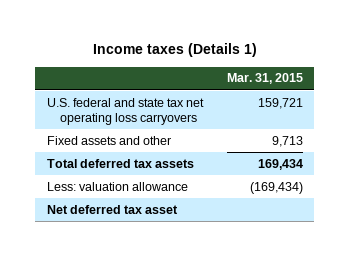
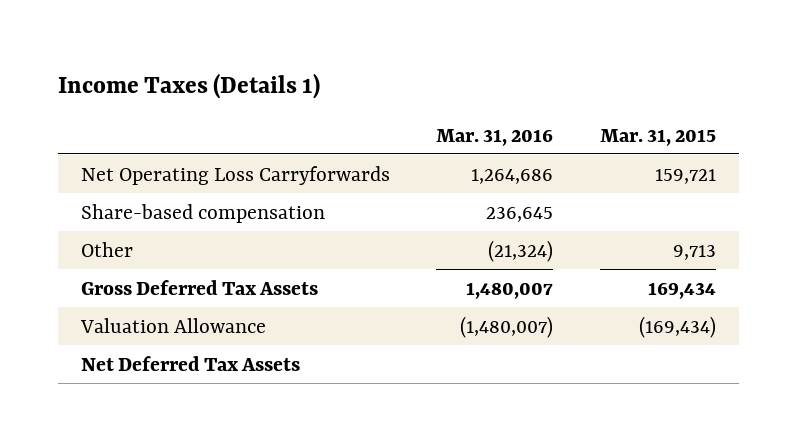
[92,43,257,58] Income taxes (Details 1) -> [57,73,320,100] Income Taxes (Details 1)
none -> [436,128,554,146] Mar. 31, 2016
[46,97,204,126] U.S. federal and state tax net operating loss carryovers -> [80,165,390,185] Net Operating Loss Carryforwards
none -> [80,203,325,223] Share-based compensation
[46,135,171,145] Fixed assets and other -> [80,241,133,257] Other
[46,158,194,168] Total deferred tax assets -> [80,279,318,295] Gross Deferred Tax Assets
[46,181,188,191] Less: valuation allowance -> [79,317,266,333] Valuation Allowance
[46,204,178,214] Net deferred tax asset -> [80,355,300,371] Net Deferred Tax Assets

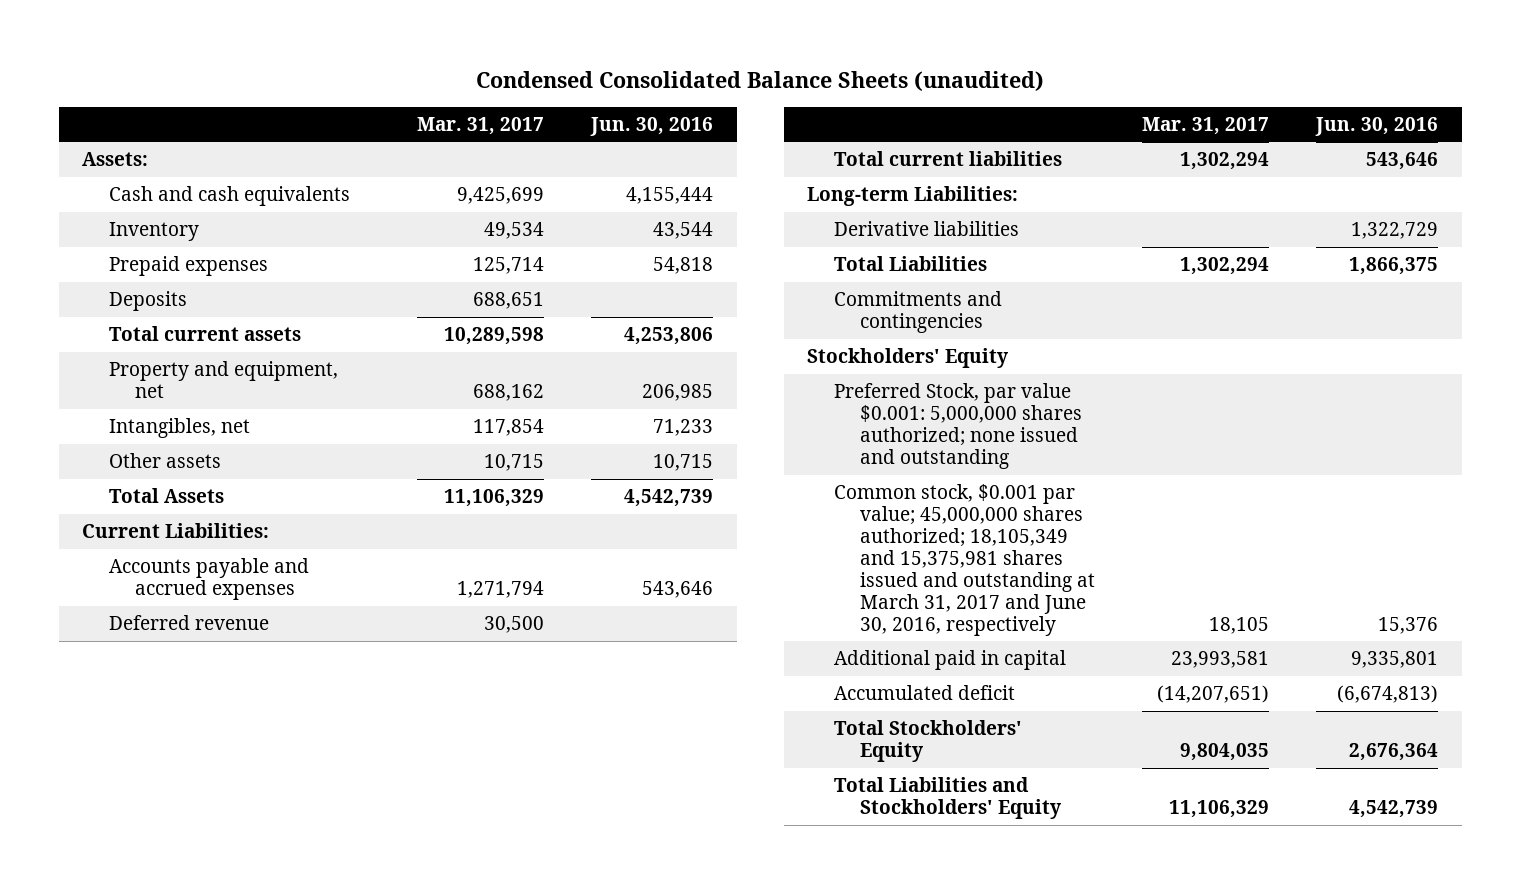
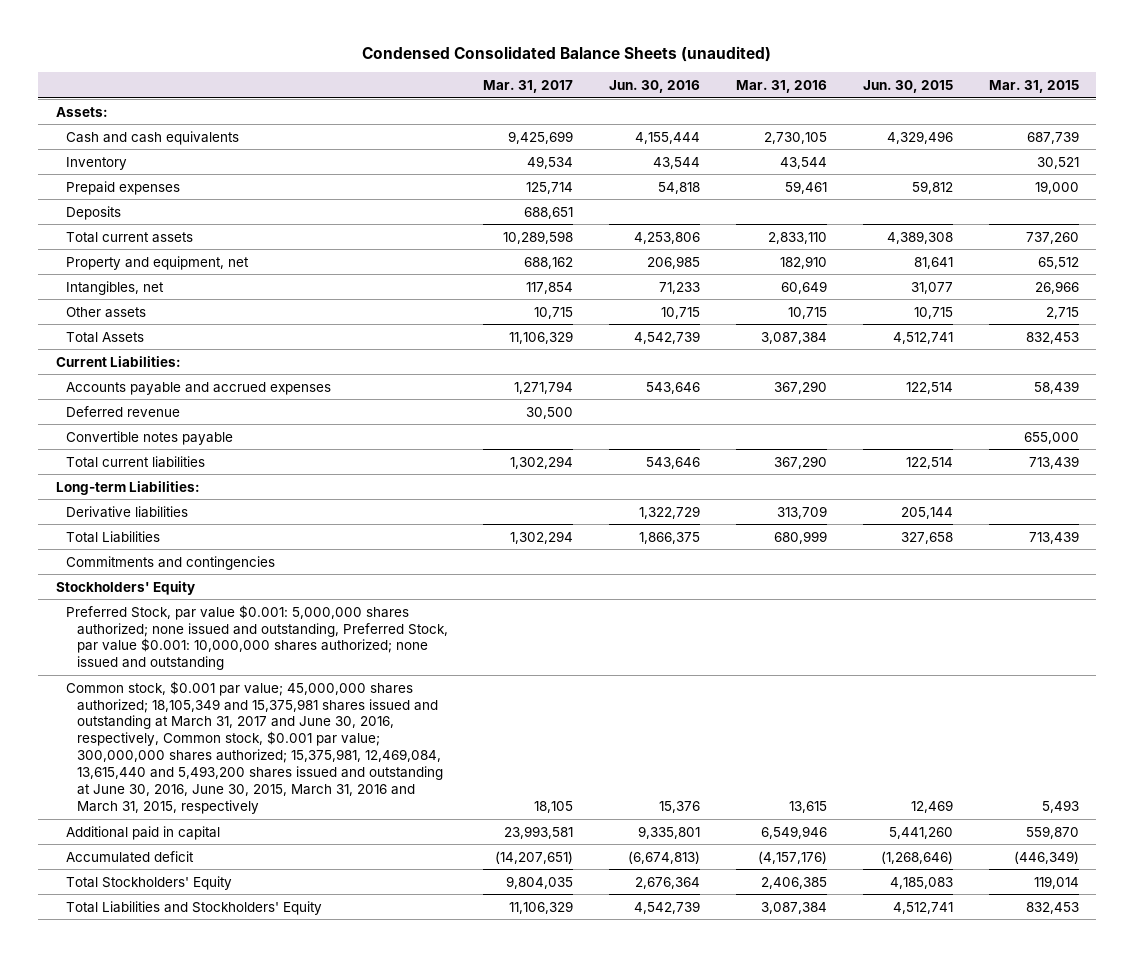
none -> [735,80,827,94] Mar. 31, 2016
none -> [862,80,953,94] Jun. 30, 2015
none -> [988,80,1079,94] Mar. 31, 2015
none -> [66,430,234,445] Convertible notes payable
[833,383,1082,469] Preferred Stock, par value $0.001: 5,000,000 shares authorized; none issued and outstanding -> [66,604,448,671] Preferred Stock, par value $0.001: 5,000,000 shares authorized; none issued and outstanding, Preferred Stock, par value $0.001: 10,000,000 shares authorized; none issued and outstanding
[833,484,1095,636] Common stock, $0.001 par value; 45,000,000 shares authorized; 18,105,349 and 15,375,981 shares issued and outstanding at March 31, 2017 and June 30, 2016, respectively -> [66,680,443,814] Common stock, $0.001 par value; 45,000,000 shares authorized; 18,105,349 and 15,375,981 shares issued and outstanding at March 31, 2017 and June 30, 2016, respectively, Common stock, $0.001 par value; 300,000,000 shares authorized; 15,375,981, 12,469,084, 13,615,440 and 5,493,200 shares issued and outstanding at June 30, 2016, June 30, 2015, March 31, 2016 and March 31, 2015, respectively

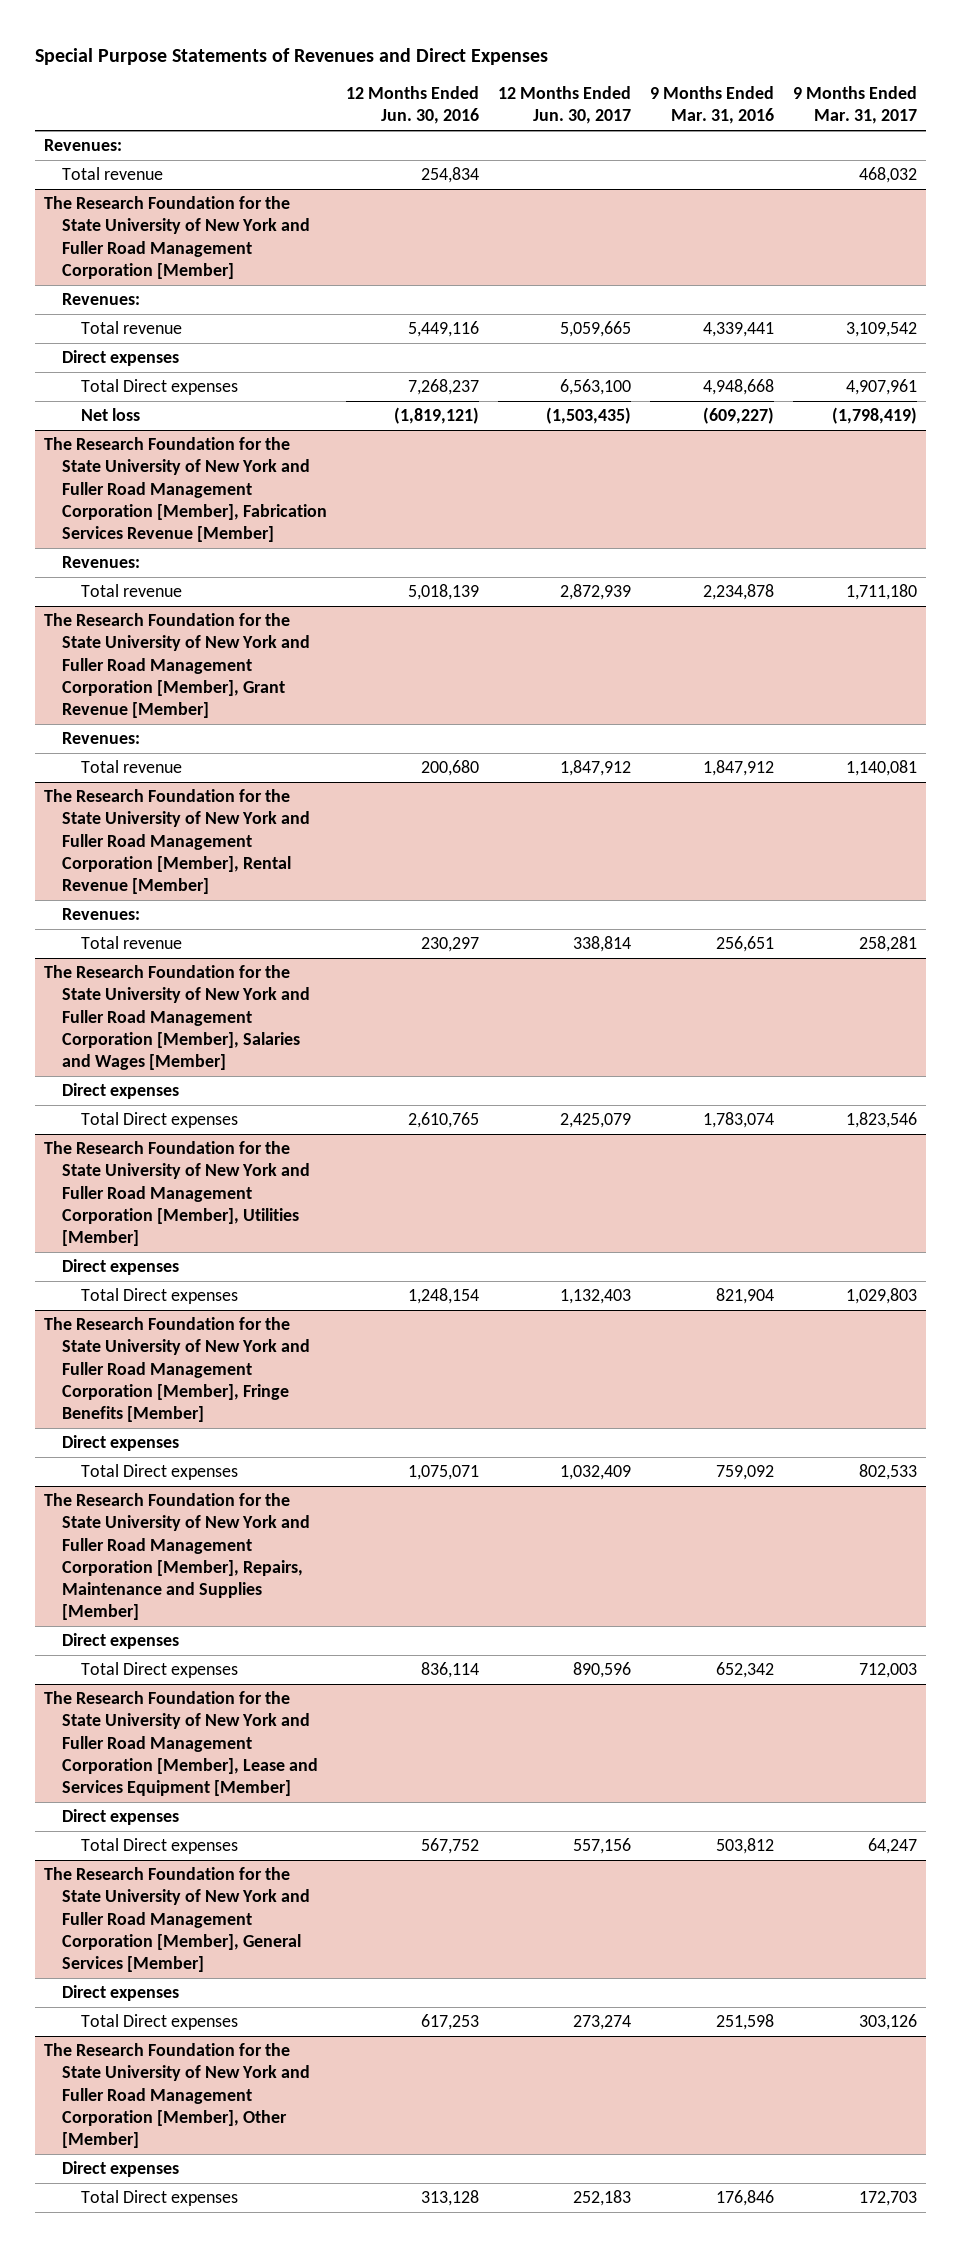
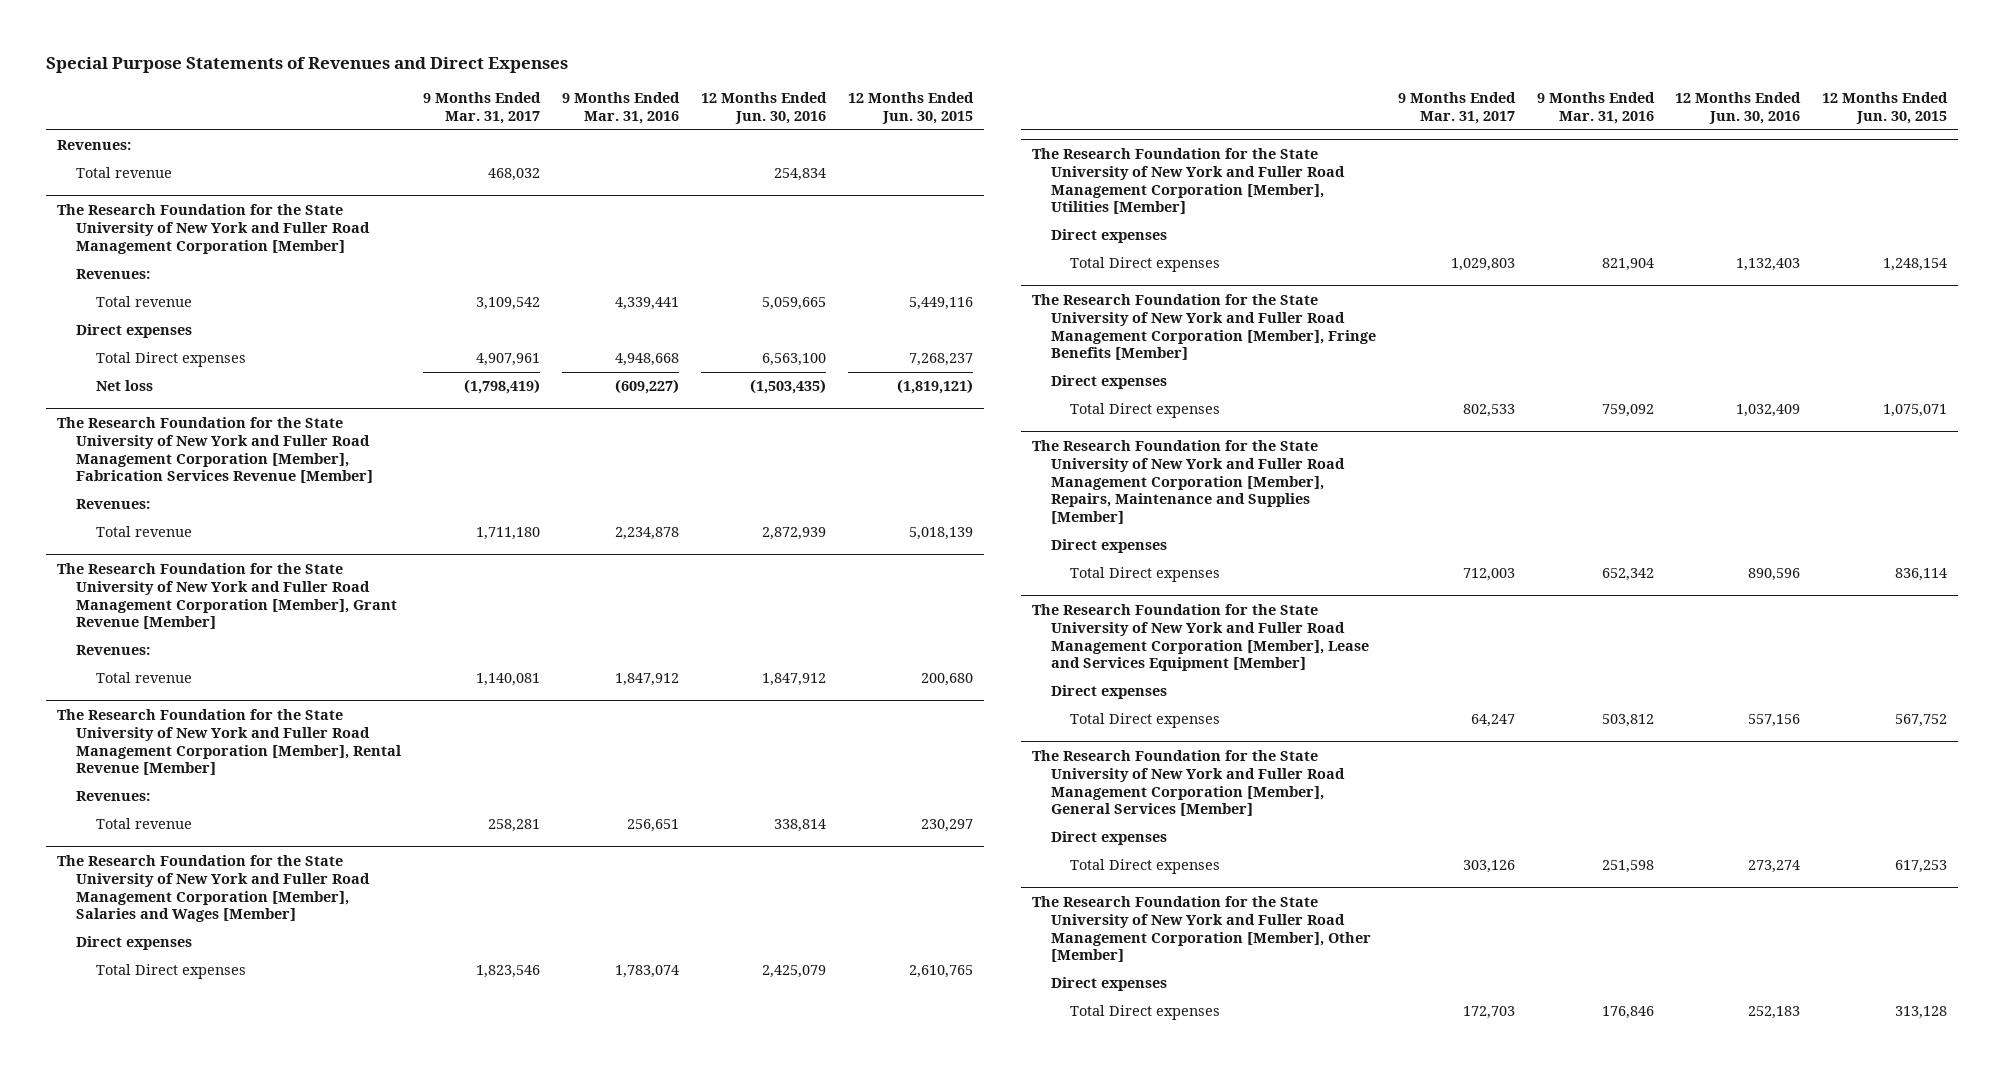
[498,86,632,125] 12 Months Ended Jun. 30, 2017 -> none
none -> [847,92,974,124] 12 Months Ended Jun. 30, 2015
[408,321,480,338] 5,449,116 -> [761,297,826,311] 5,059,665
[408,379,480,396] 7,268,237 -> [761,353,826,367] 6,563,100
[394,407,480,425] (1,819,121) -> [749,379,826,395] (1,503,435)
[408,584,480,601] 5,018,139 -> [761,527,826,541] 2,872,939
[421,760,480,777] 200,680 -> [761,673,826,687] 1,847,912
[421,937,480,953] 230,297 -> [773,819,826,833] 338,814
[408,1112,480,1129] 2,610,765 -> [761,965,826,979] 2,425,079
[408,1288,480,1305] 1,248,154 -> [1736,258,1801,272] 1,132,403
[408,1465,480,1481] 1,075,071 -> [1736,404,1801,418] 1,032,409
[421,1662,480,1679] 836,114 -> [1748,568,1801,582] 890,596
[421,1838,480,1855] 567,752 -> [1748,714,1801,728] 557,156
[421,2014,480,2031] 617,253 -> [1748,860,1801,874] 273,274
[421,2190,480,2207] 313,128 -> [1748,1006,1801,1020] 252,183

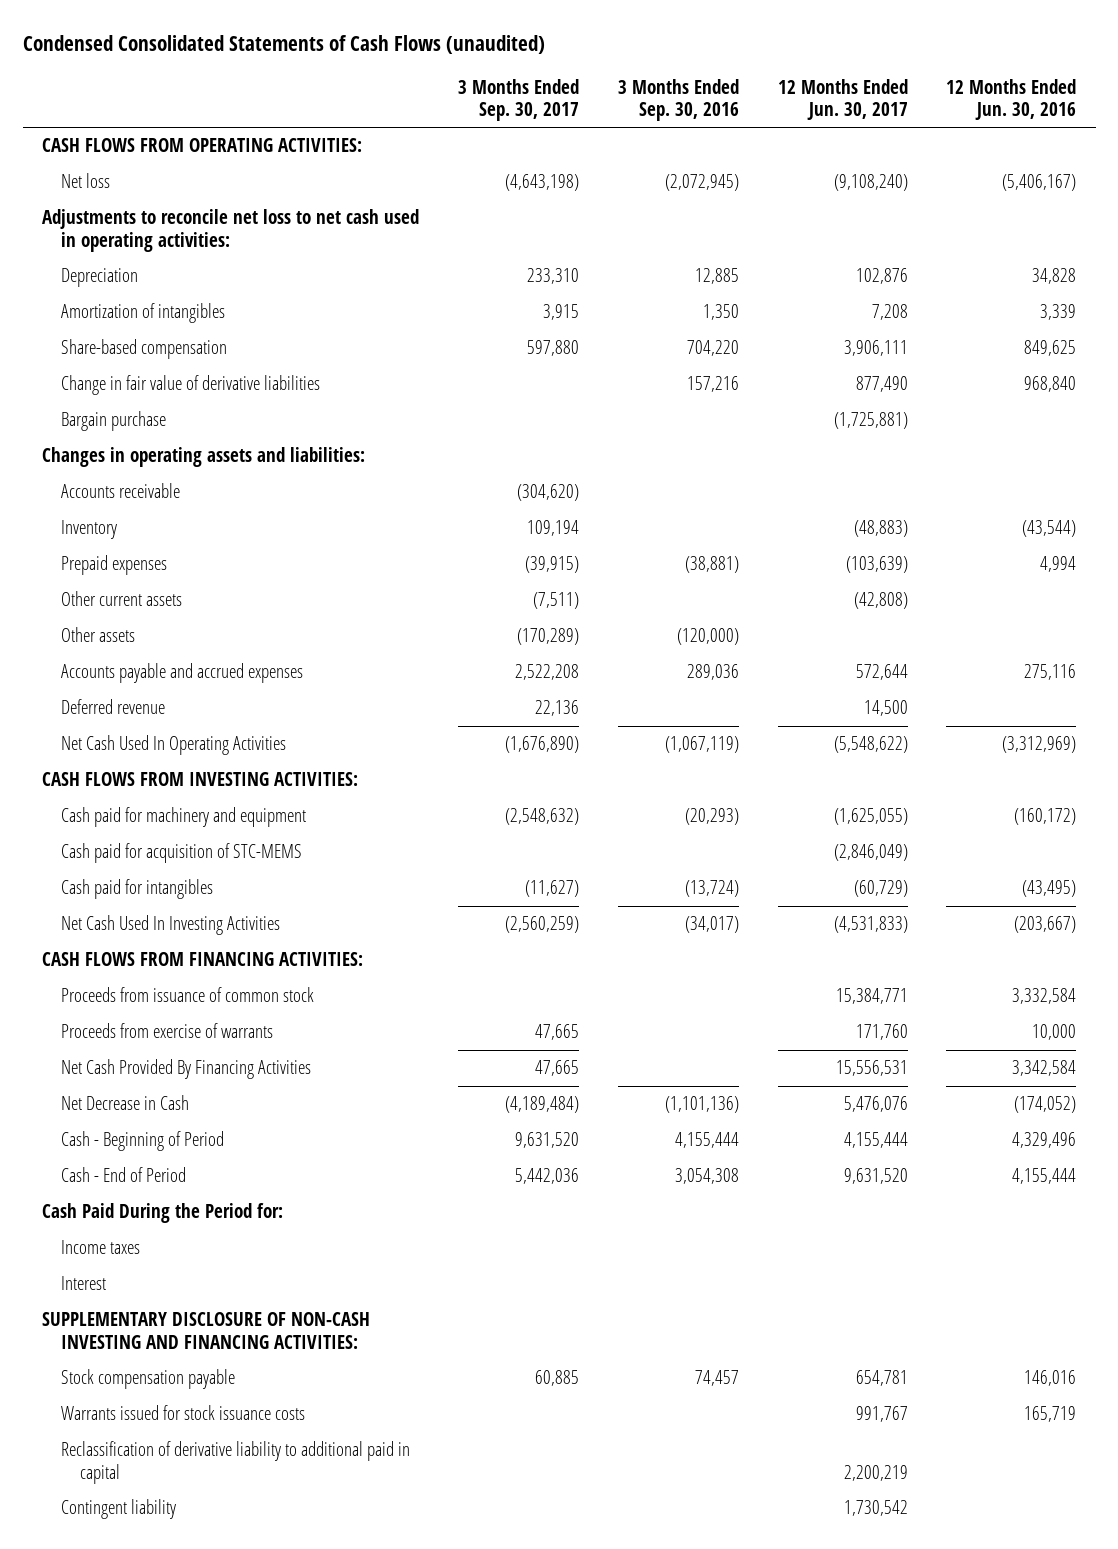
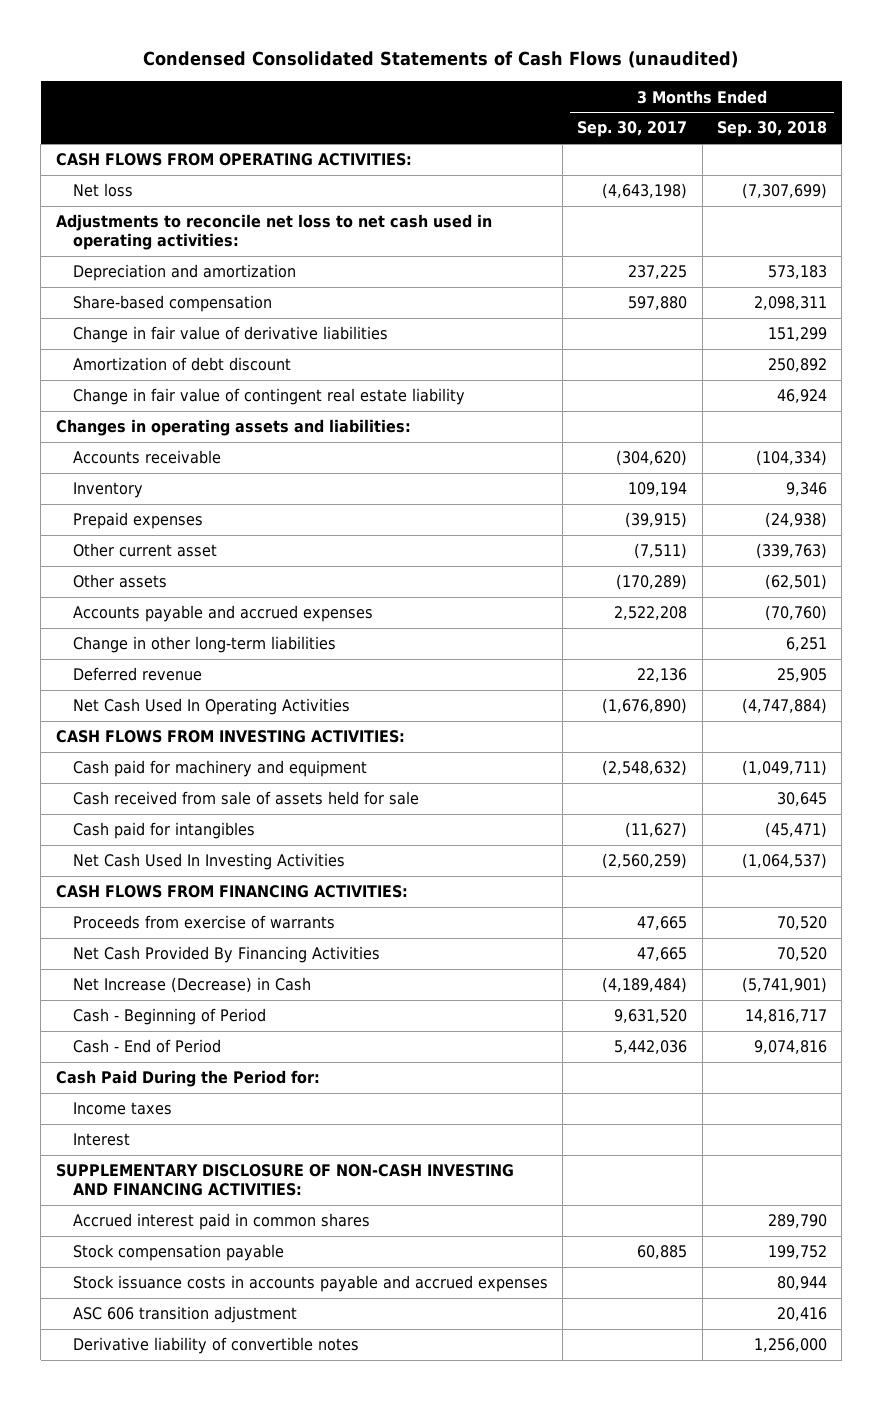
[617,78,739,121] 3 Months Ended Sep. 30, 2016 -> none
[777,78,908,120] 12 Months Ended Jun. 30, 2017 -> none
[946,78,1077,120] 12 Months Ended Jun. 30, 2016 -> none
none -> [717,121,828,138] Sep. 30, 2018
[60,268,138,288] Depreciation -> none
[60,303,225,324] Amortization of intangibles -> none
none -> [72,264,296,282] Depreciation and amortization
[60,411,166,432] Bargain purchase -> none
none -> [72,357,291,372] Amortization of debt discount
none -> [72,388,465,406] Change in fair value of contingent real estate liability
[60,591,182,607] Other current assets -> [72,543,217,558] Other current asset
none -> [72,636,336,654] Change in other long-term liabilities
[60,843,302,864] Cash paid for acquisition of STC-MEMS -> none
none -> [72,791,419,806] Cash received from sale of assets held for sale
[60,987,314,1003] Proceeds from issuance of common stock -> none
[60,1095,189,1111] Net Decrease in Cash -> [72,977,311,994] Net Increase (Decrease) in Cash
none -> [72,1213,370,1231] Accrued interest paid in common shares
[60,1405,305,1421] Warrants issued for stock issuance costs -> none
[60,1441,410,1484] Reclassification of derivative liability to additional paid in capital -> none
[60,1499,176,1520] Contingent liability -> none
none -> [72,1275,548,1293] Stock issuance costs in accounts payable and accrued expenses
none -> [72,1306,297,1324] ASC 606 transition adjustment
none -> [72,1337,359,1355] Derivative liability of convertible notes

